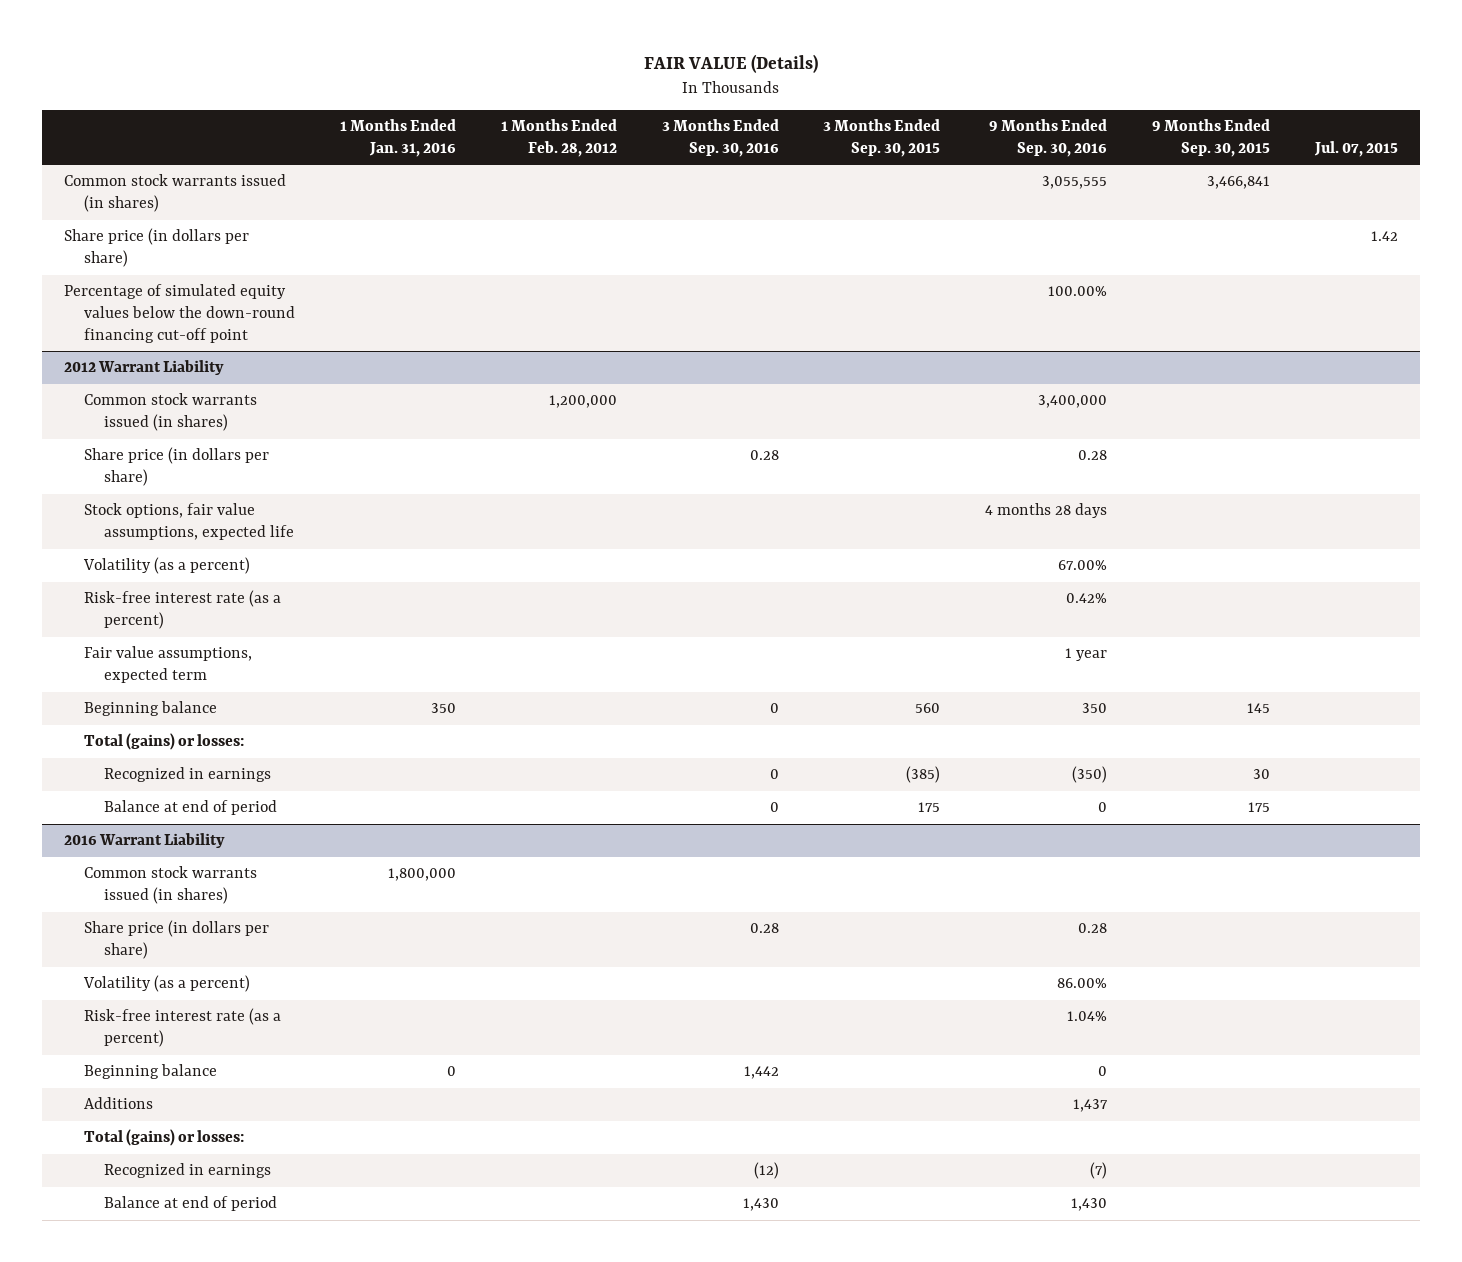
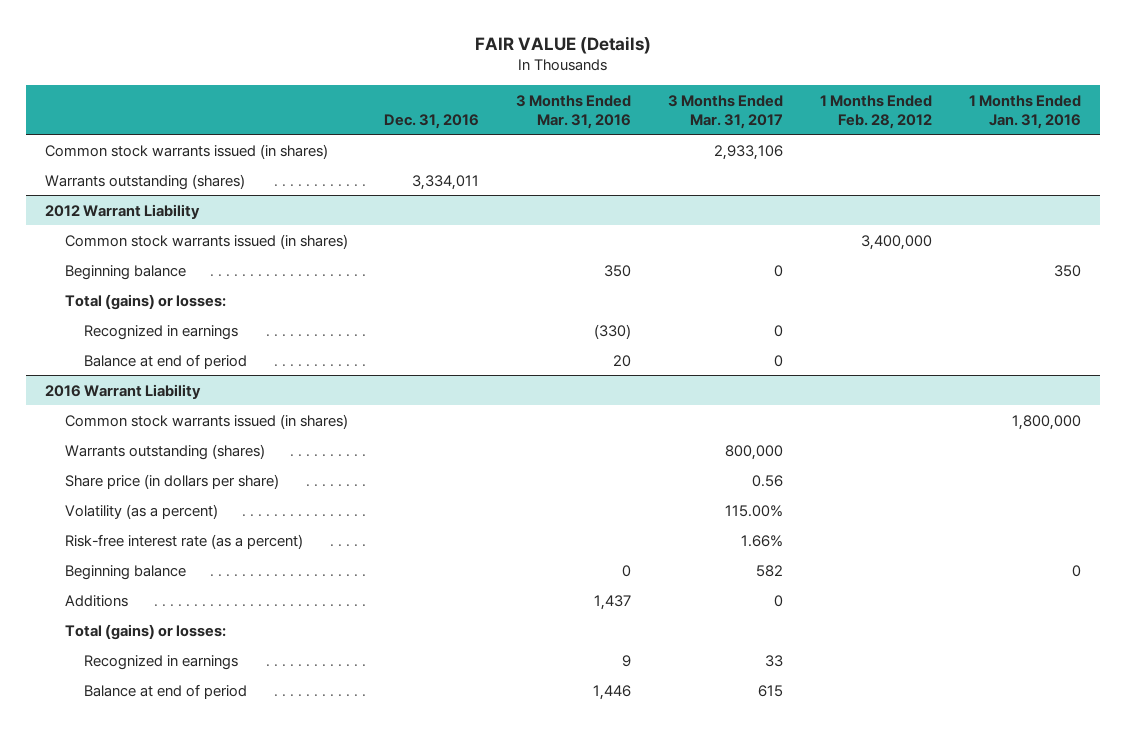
[661,119,779,157] 3 Months Ended Sep. 30, 2016 -> none
[823,119,941,157] 3 Months Ended Sep. 30, 2015 -> none
[989,119,1108,157] 9 Months Ended Sep. 30, 2016 -> none
[1151,119,1270,157] 9 Months Ended Sep. 30, 2015 -> none
[1313,140,1398,157] Jul. 07, 2015 -> none
none -> [384,113,480,129] Dec. 31, 2016
none -> [516,95,632,129] 3 Months Ended Mar. 31, 2016
none -> [668,95,784,129] 3 Months Ended Mar. 31, 2017
[64,228,250,268] Share price (in dollars per share) -> none
[64,284,296,343] Percentage of simulated equity values below the down-round financing cut-off point -> none
none -> [44,173,245,190] Warrants outstanding (shares)
[84,447,270,487] Share price (in dollars per share) -> none
[84,503,294,541] Stock options, fair value assumptions, expected life -> none
[83,557,251,575] Volatility (as a percent) -> none
[84,590,282,630] Risk-free interest rate (as a percent) -> none
[84,646,253,684] Fair value assumptions, expected term -> none
[548,395,617,409] 1,200,000 -> [861,234,933,250] 3,400,000
none -> [64,443,265,460] Warrants outstanding (shares)

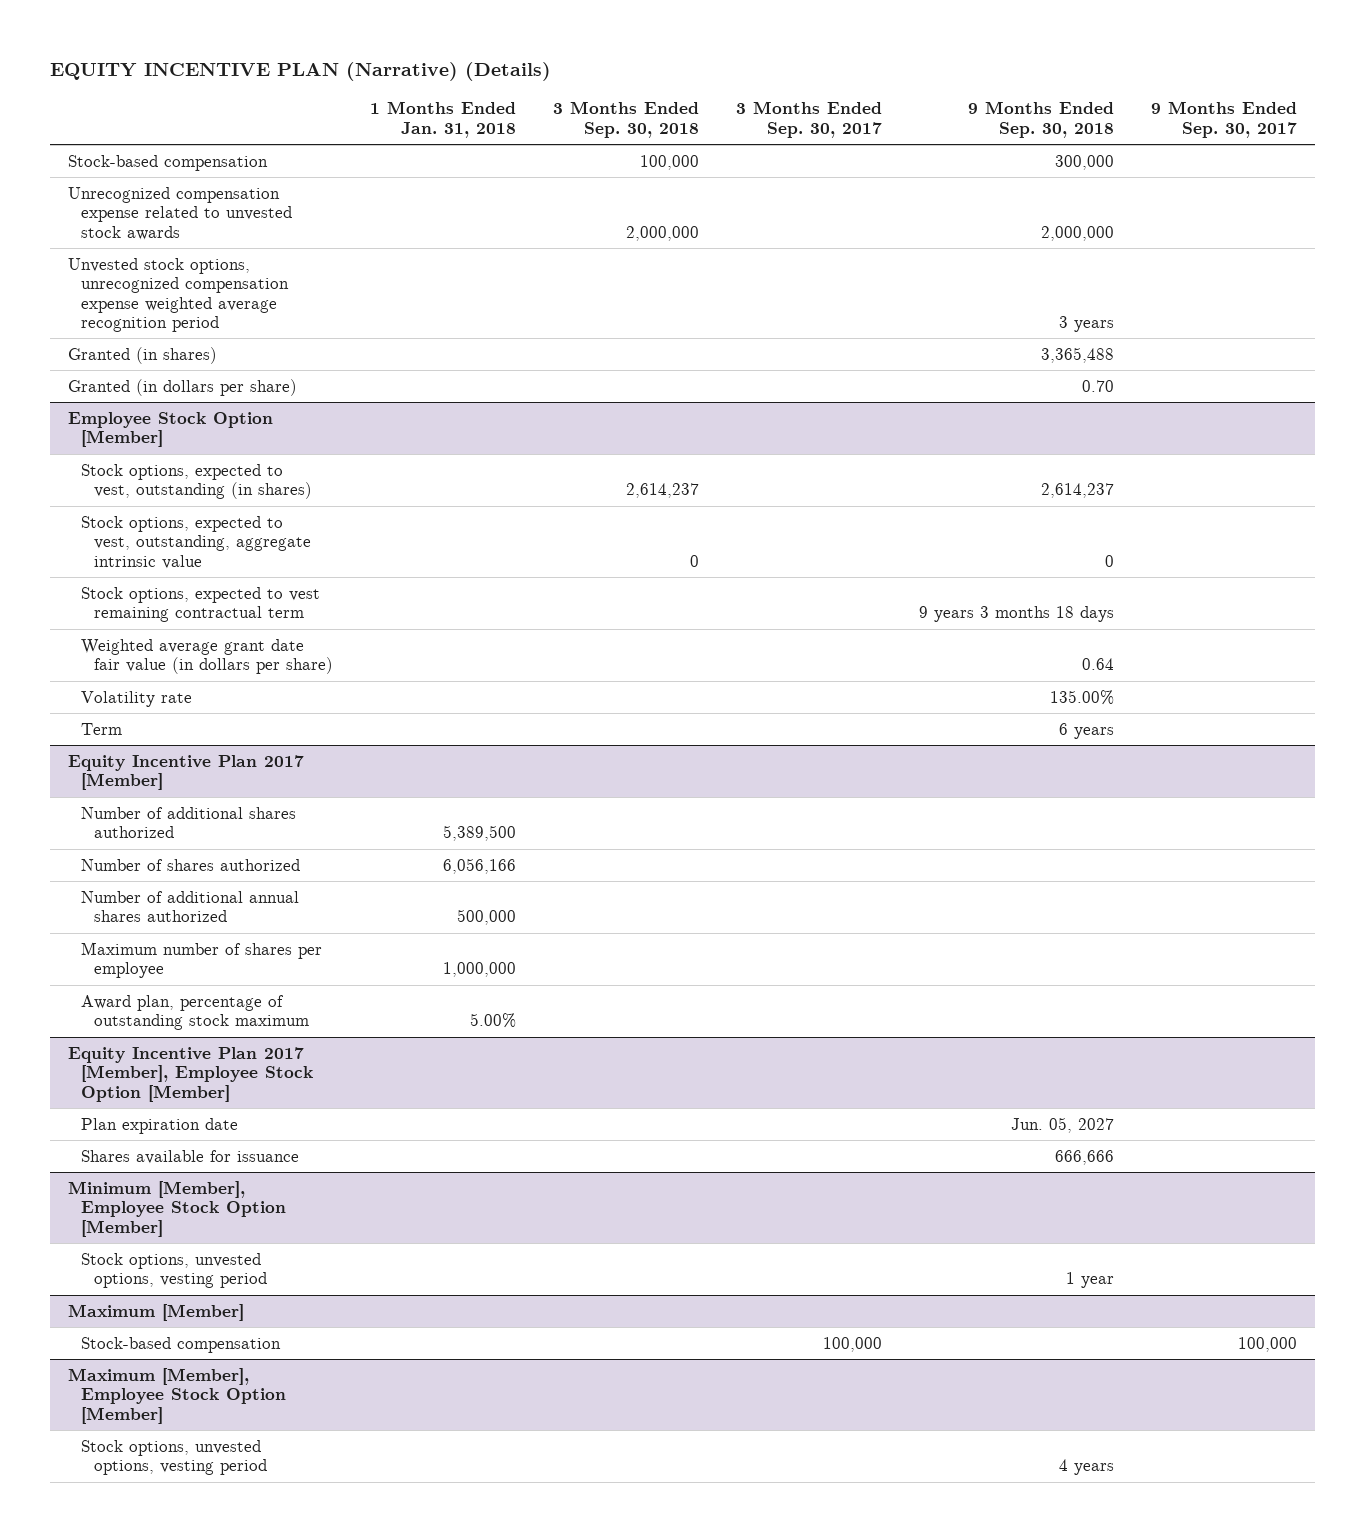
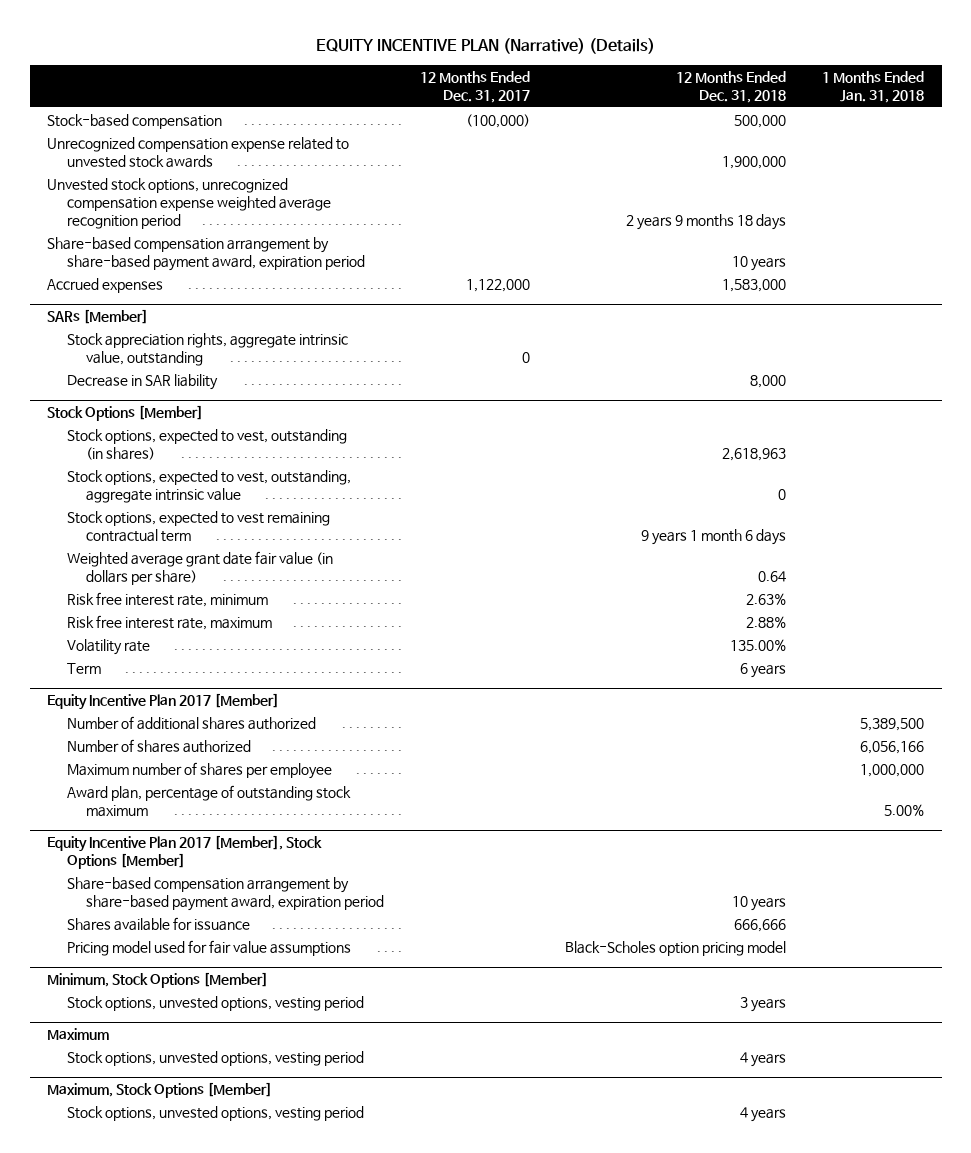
[552,101,699,138] 3 Months Ended Sep. 30, 2018 -> none
[735,101,882,138] 3 Months Ended Sep. 30, 2017 -> none
[967,101,1114,138] 9 Months Ended Sep. 30, 2018 -> none
[1150,101,1297,138] 9 Months Ended Sep. 30, 2017 -> none
none -> [419,70,530,104] 12 Months Ended Dec. 31, 2017
none -> [676,70,787,104] 12 Months Ended Dec. 31, 2018
[68,346,218,364] Granted (in shares) -> none
[68,378,298,396] Granted (in dollars per share) -> none
none -> [47,236,365,271] Share-based compensation arrangement by share-based payment award, expiration period
none -> [47,277,164,293] Accrued expenses
none -> [47,308,149,324] SARs [Member]
none -> [66,332,348,366] Stock appreciation rights, aggregate intrinsic value, outstanding
none -> [66,373,218,390] Decrease in SAR liability
[68,411,274,448] Employee Stock Option [Member] -> [47,404,204,421] Stock Options [Member]
none -> [66,591,268,607] Risk free interest rate, minimum
none -> [66,614,272,630] Risk free interest rate, maximum
[81,890,300,923] Number of additional annual shares authorized -> none
[81,1117,239,1134] Plan expiration date -> none
[68,1046,314,1102] Equity Incentive Plan 2017 [Member], Employee Stock Option [Member] -> [47,834,323,869] Equity Incentive Plan 2017 [Member], Stock Options [Member]
none -> [66,876,385,911] Share-based compensation arrangement by share-based payment award, expiration period
none -> [66,939,351,956] Pricing model used for fair value assumptions
[68,1180,287,1237] Minimum [Member], Employee Stock Option [Member] -> [47,971,269,988] Minimum, Stock Options [Member]
[81,1336,282,1353] Stock-based compensation -> none
[68,1303,245,1321] Maximum [Member] -> [47,1027,110,1040] Maximum
none -> [66,1050,364,1066] Stock options, unvested options, vesting period
[68,1367,287,1424] Maximum [Member], Employee Stock Option [Member] -> [47,1081,273,1098] Maximum, Stock Options [Member]

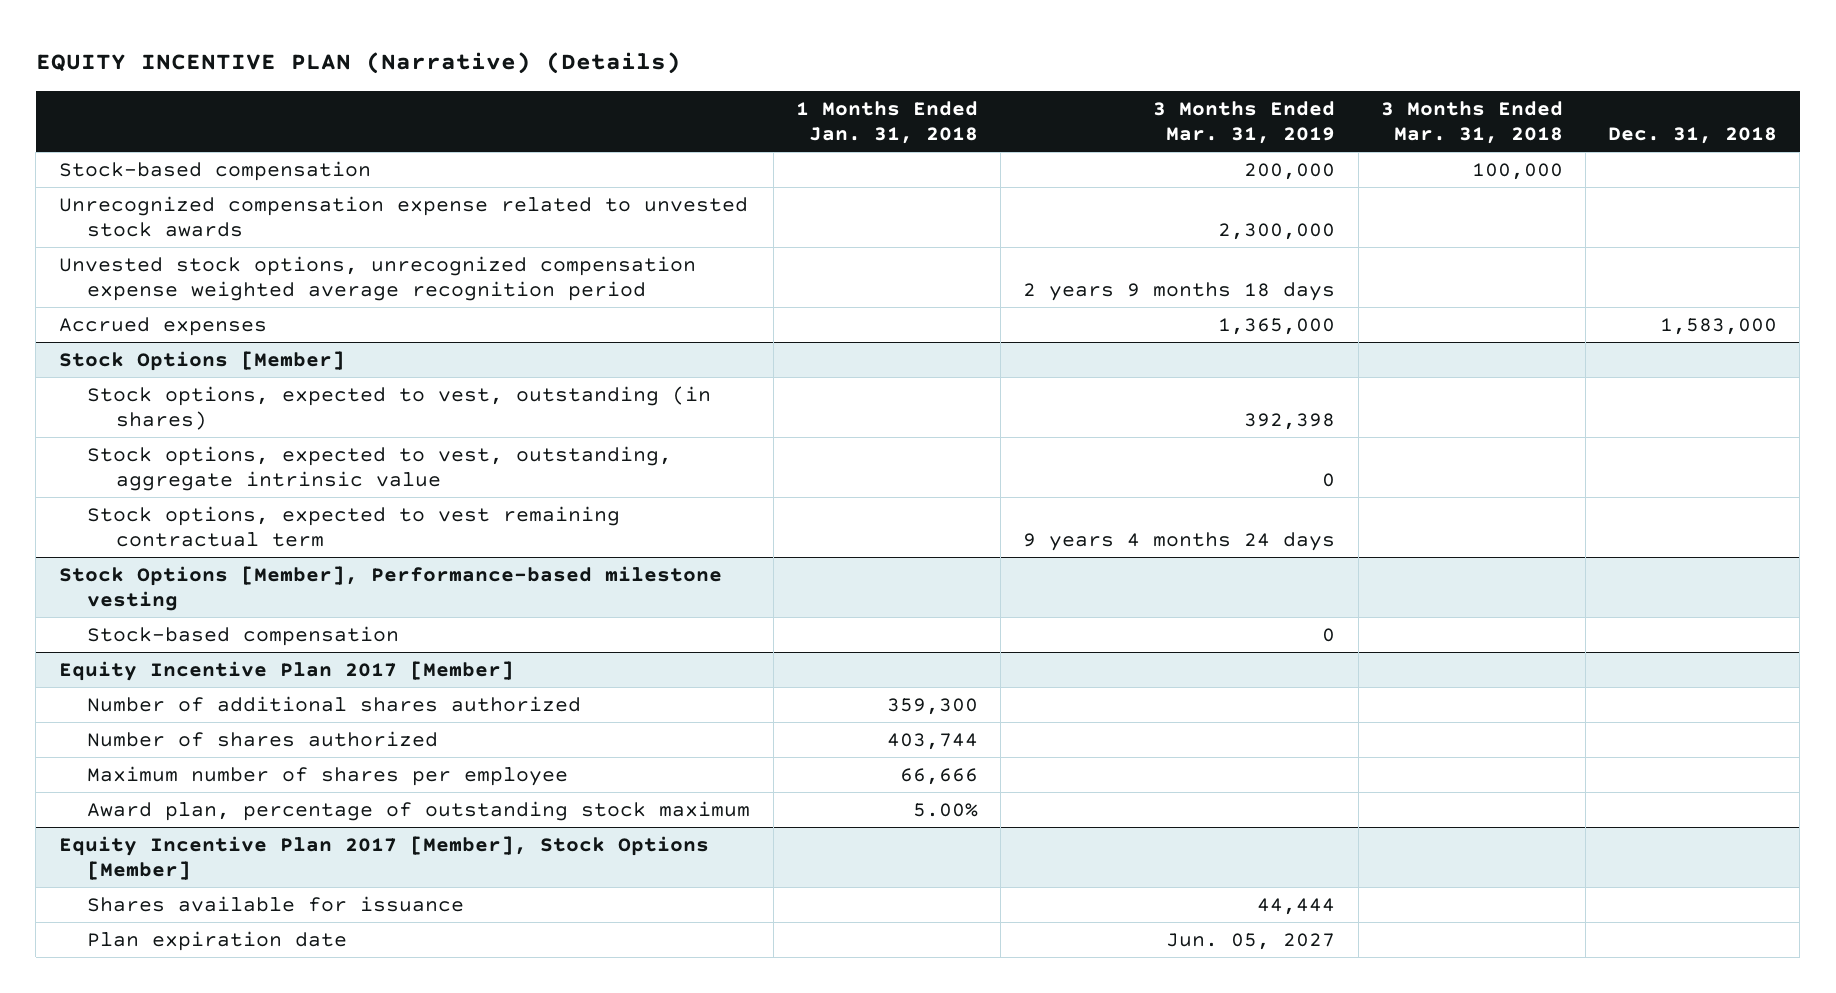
[419,70,530,104] 12 Months Ended Dec. 31, 2017 -> none
[676,70,787,104] 12 Months Ended Dec. 31, 2018 -> none
none -> [1153,100,1336,144] 3 Months Ended Mar. 31, 2019
none -> [1380,100,1563,144] 3 Months Ended Mar. 31, 2018
none -> [1608,126,1778,144] Dec. 31, 2018
[47,236,365,271] Share-based compensation arrangement by share-based payment award, expiration period -> none
[47,308,149,324] SARs [Member] -> none
[66,332,348,366] Stock appreciation rights, aggregate intrinsic value, outstanding -> none
[66,373,218,390] Decrease in SAR liability -> none
[66,550,333,585] Weighted average grant date fair value (in dollars per share) -> none
[66,591,268,607] Risk free interest rate, minimum -> none
[66,614,272,630] Risk free interest rate, maximum -> none
[66,638,150,655] Volatility rate -> none
[66,662,101,674] Term -> none
none -> [58,565,722,612] Stock Options [Member], Performance-based milestone vesting
none -> [87,625,400,646] Stock-based compensation
[860,717,925,731] 5,389,500 -> [886,697,978,715] 359,300
[860,740,925,754] 6,056,166 -> [886,732,978,750] 403,744
[860,763,925,777] 1,000,000 -> [899,767,978,785] 66,666
[66,876,385,911] Share-based compensation arrangement by share-based payment award, expiration period -> none
[66,939,351,956] Pricing model used for fair value assumptions -> none
[47,971,269,988] Minimum, Stock Options [Member] -> none
[66,995,364,1011] Stock options, unvested options, vesting period -> none
[47,1027,110,1040] Maximum -> none
[66,1050,364,1066] Stock options, unvested options, vesting period -> none
[47,1081,273,1098] Maximum, Stock Options [Member] -> none
[66,1105,364,1121] Stock options, unvested options, vesting period -> none
none -> [87,930,348,951] Plan expiration date

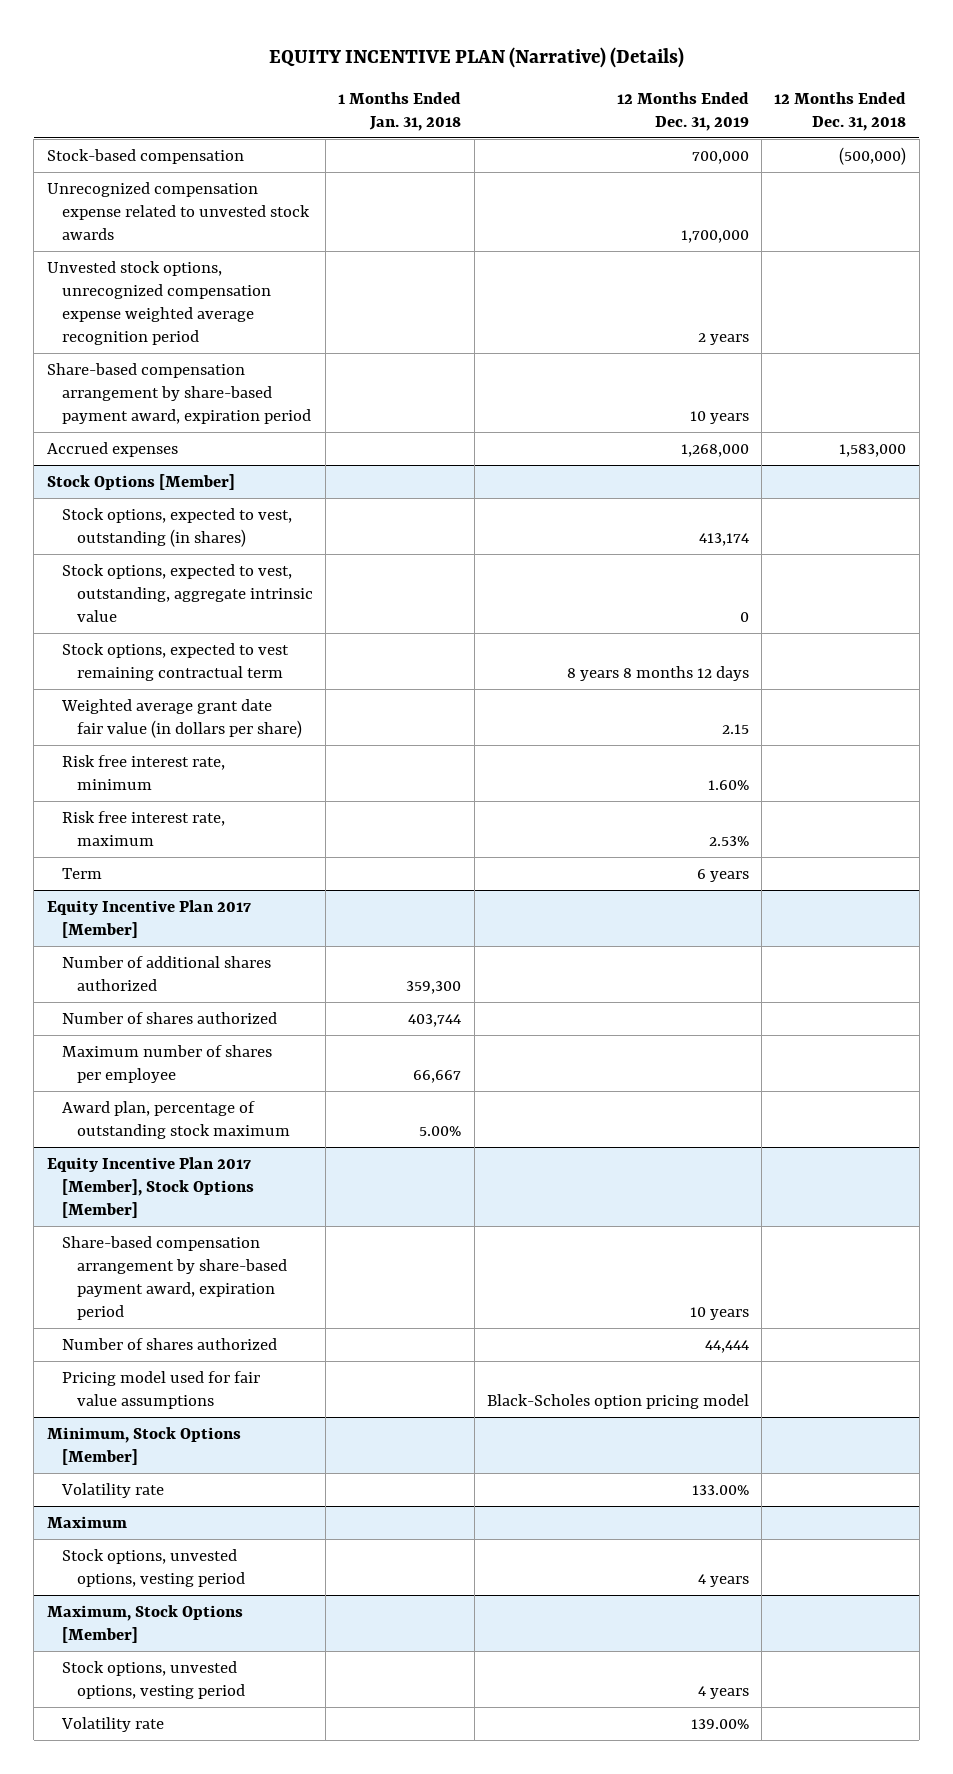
[1153,100,1336,144] 3 Months Ended Mar. 31, 2019 -> none
[1380,100,1563,144] 3 Months Ended Mar. 31, 2018 -> none
[1608,126,1778,144] Dec. 31, 2018 -> none
none -> [616,91,749,131] 12 Months Ended Dec. 31, 2019
none -> [774,91,907,131] 12 Months Ended Dec. 31, 2018
none -> [46,362,311,425] Share-based compensation arrangement by share-based payment award, expiration period
[58,565,722,612] Stock Options [Member], Performance-based milestone vesting -> none
[87,625,400,646] Stock-based compensation -> none
none -> [60,698,302,738] Weighted average grant date fair value (in dollars per share)
none -> [61,754,225,790] Risk free interest rate, minimum
none -> [61,810,225,846] Risk free interest rate, maximum
none -> [61,867,102,879] Term
[899,767,978,785] 66,666 -> [413,1069,462,1083] 66,667
[87,895,465,912] Shares available for issuance -> none
[87,930,348,951] Plan expiration date -> none
none -> [61,1235,287,1321] Share-based compensation arrangement by share-based payment award, expiration period
none -> [61,1337,277,1350] Number of shares authorized
none -> [61,1370,260,1409] Pricing model used for fair value assumptions
none -> [46,1426,241,1465] Minimum, Stock Options [Member]
none -> [60,1482,164,1498] Volatility rate
none -> [46,1515,127,1528] Maximum
none -> [61,1548,245,1587] Stock options, unvested options, vesting period
none -> [46,1604,243,1643] Maximum, Stock Options [Member]
none -> [61,1660,245,1699] Stock options, unvested options, vesting period
none -> [60,1716,164,1732] Volatility rate

